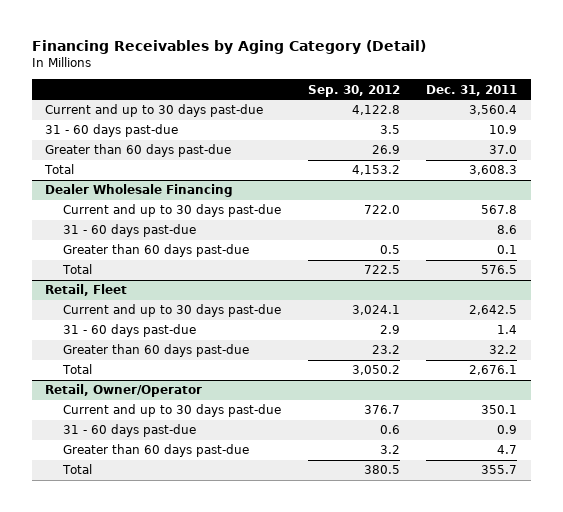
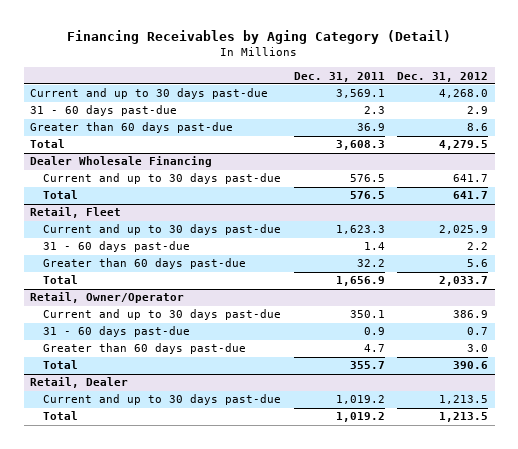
[307,84,400,97] Sep. 30, 2012 -> none
none -> [397,71,489,82] Dec. 31, 2012
[469,105,518,116] 3,560.4 -> [335,89,385,99] 3,569.1
[489,125,518,135] 10.9 -> [363,106,385,115] 2.3
[489,145,518,155] 37.0 -> [356,123,385,132] 36.9
[63,224,197,238] 31 - 60 days past-due -> none
[63,244,250,258] Greater than 60 days past-due -> none
[481,205,518,215] 567.8 -> [349,174,385,183] 576.5
[469,305,518,316] 2,642.5 -> [335,225,385,235] 1,623.3
[469,365,518,376] 2,676.1 -> [335,276,385,287] 1,656.9
none -> [29,377,128,389] Retail, Dealer
none -> [42,394,281,406] Current and up to 30 days past-due
none -> [42,411,78,421] Total

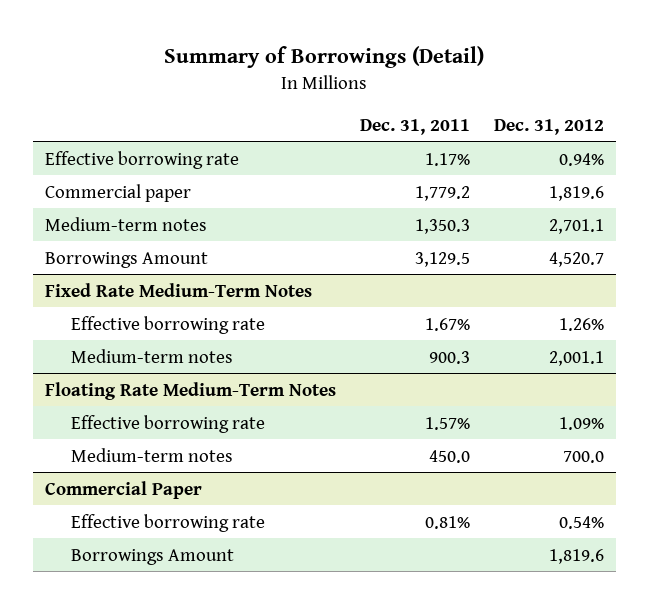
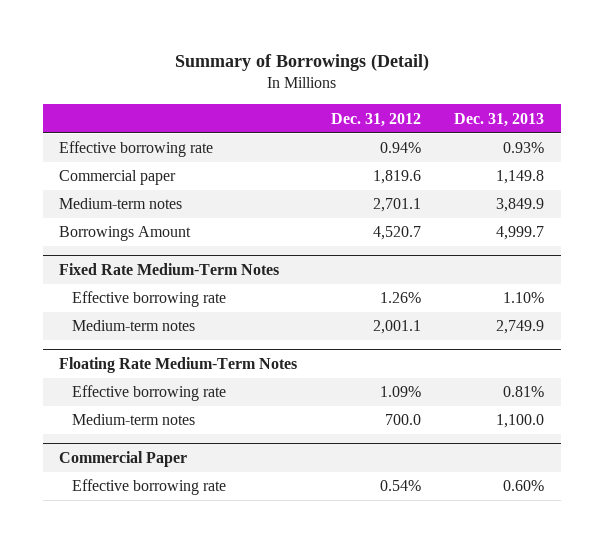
[359,118,470,135] Dec. 31, 2011 -> none
none -> [454,112,545,127] Dec. 31, 2013
[71,548,235,565] Borrowings Amount -> none

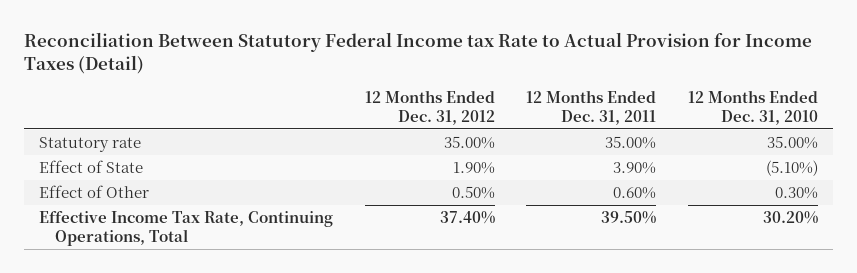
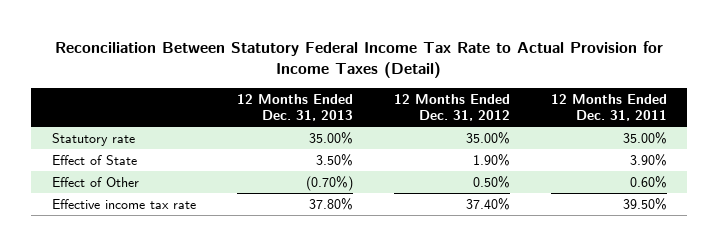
[23,31,812,74] Reconciliation Between Statutory Federal Income tax Rate to Actual Provision for Income Taxes (Detail) -> [55,40,664,78] Reconciliation Between Statutory Federal Income Tax Rate to Actual Provision for Income Taxes (Detail)
[687,89,818,125] 12 Months Ended Dec. 31, 2010 -> none
none -> [236,93,353,122] 12 Months Ended Dec. 31, 2013
[39,210,334,247] Effective Income Tax Rate, Continuing Operations, Total -> [51,198,196,209] Effective income tax rate

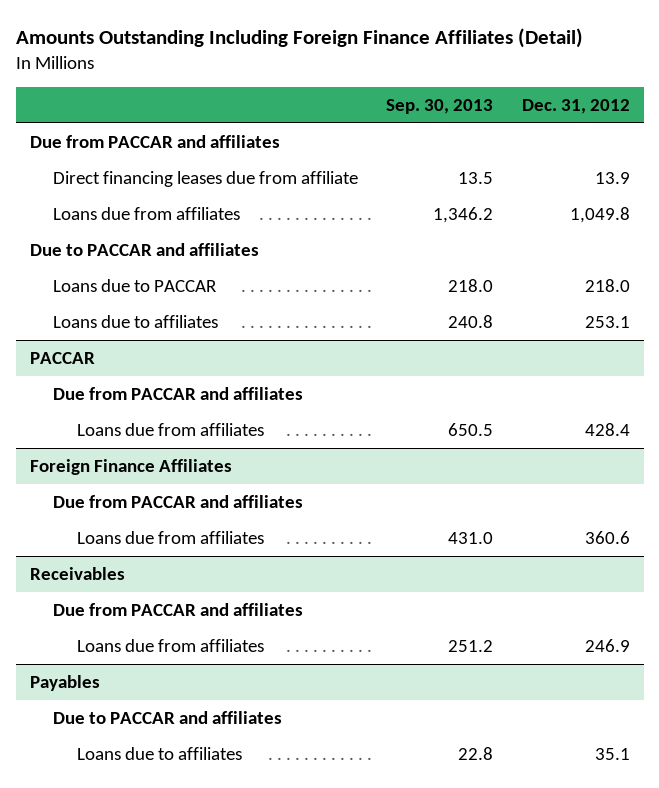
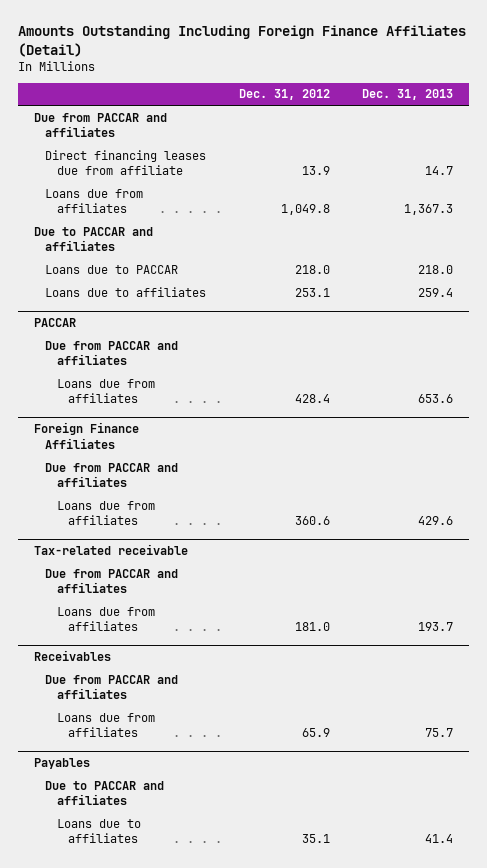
[386,98,494,114] Sep. 30, 2013 -> none
none -> [362,89,454,101] Dec. 31, 2013
none -> [33,544,188,556] Tax-related receivable
none -> [45,568,179,594] Due from PACCAR and affiliates
none -> [56,606,155,632] Loans due from affiliates
[584,638,630,652] 246.9 -> [301,728,330,738] 65.9

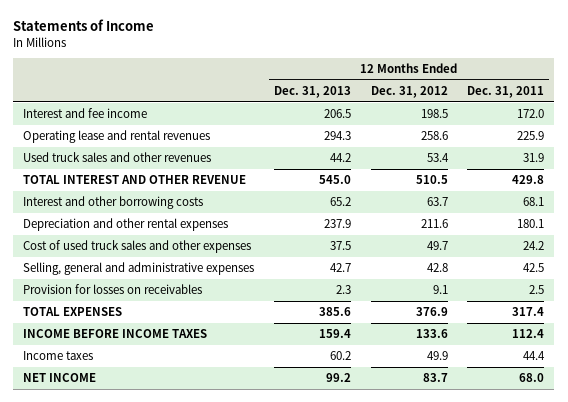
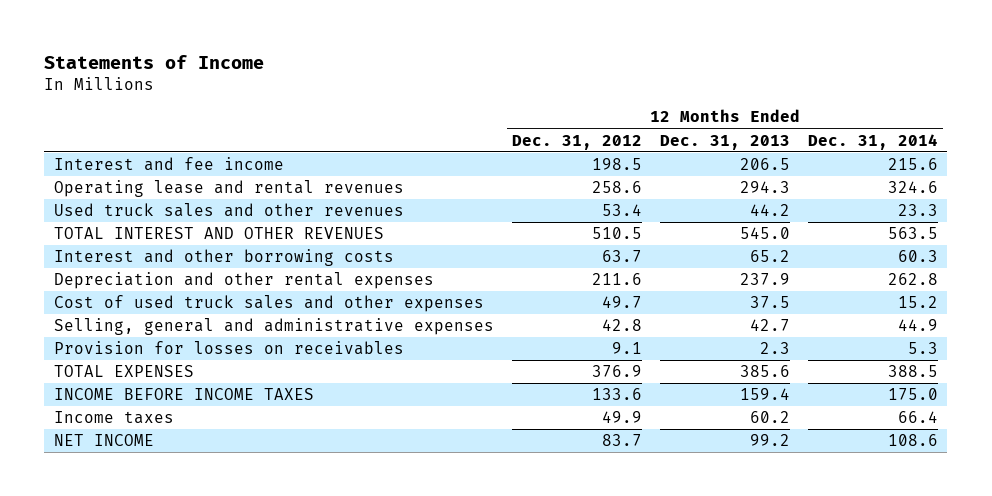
[467,85,545,98] Dec. 31, 2011 -> none
none -> [808,133,939,150] Dec. 31, 2014
[23,175,247,185] TOTAL INTEREST AND OTHER REVENUE -> [53,227,384,240] TOTAL INTEREST AND OTHER REVENUES

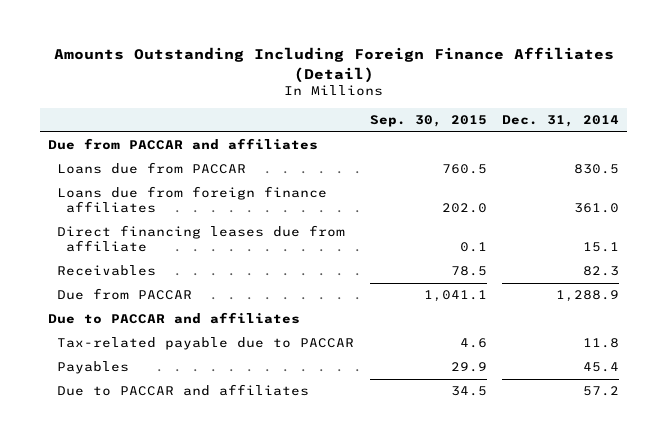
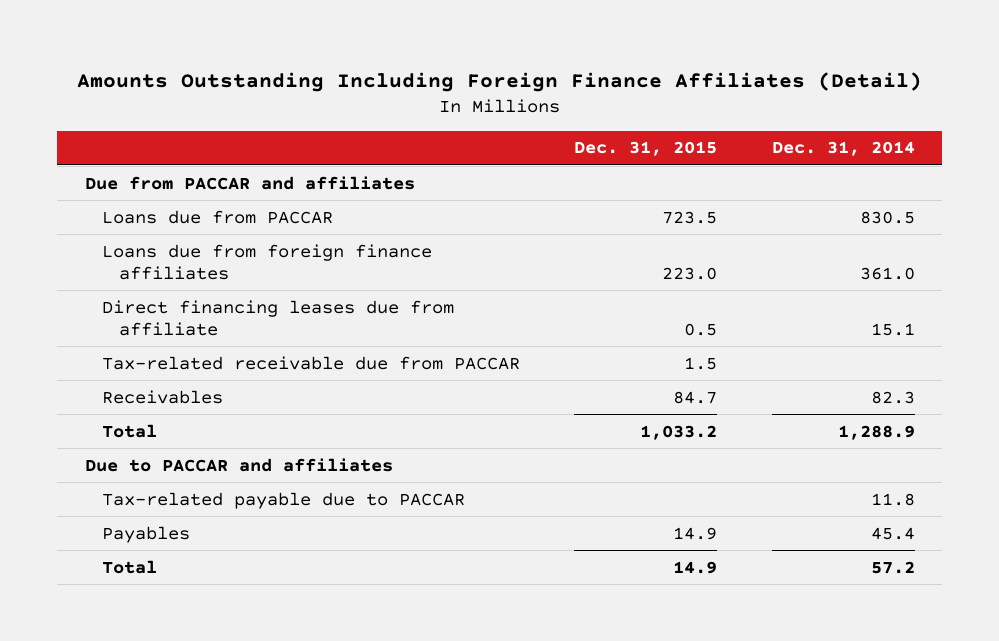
[369,115,487,128] Sep. 30, 2015 -> none
none -> [574,141,718,157] Dec. 31, 2015
none -> [101,355,520,370] Tax-related receivable due from PACCAR
[56,288,192,301] Due from PACCAR -> [101,423,157,438] Total
[56,384,309,397] Due to PACCAR and affiliates -> [101,559,157,574] Total

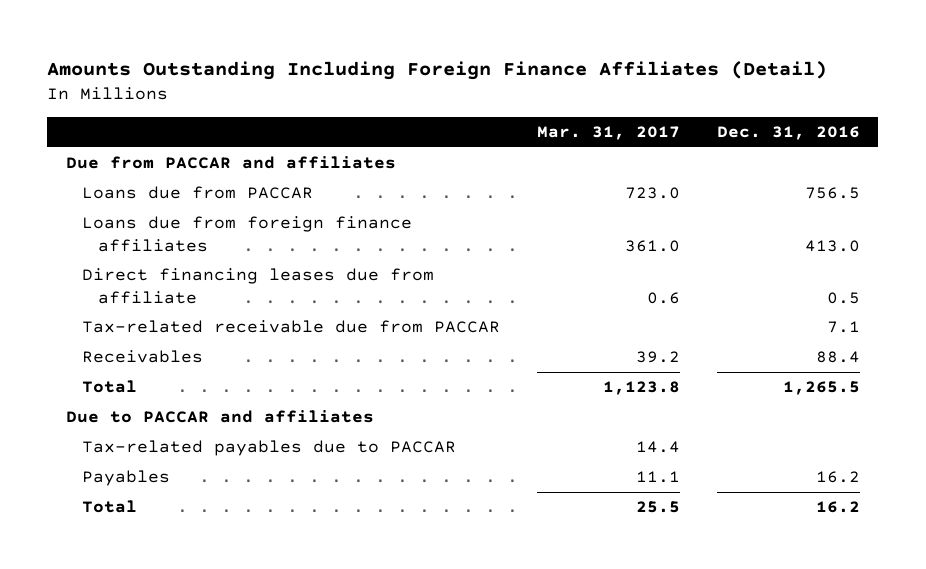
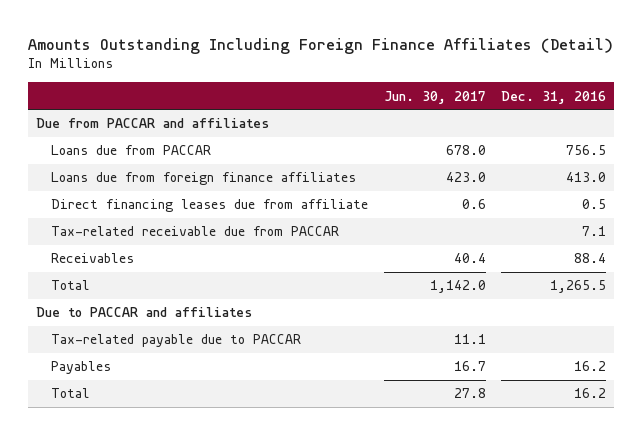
[536,126,680,141] Mar. 31, 2017 -> none
none -> [383,90,486,104] Jun. 30, 2017
[81,440,456,457] Tax-related payables due to PACCAR -> [51,334,302,348] Tax-related payable due to PACCAR

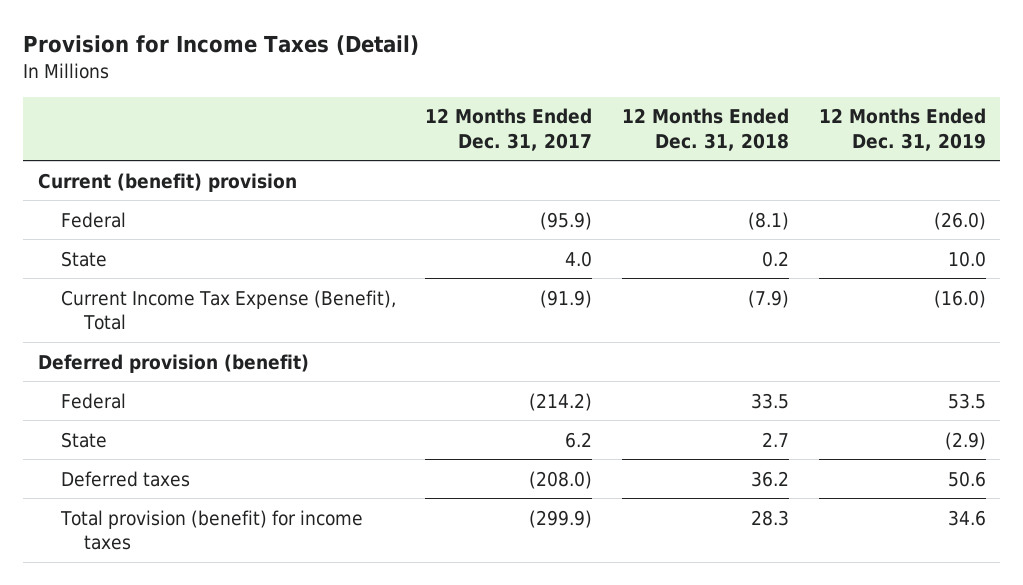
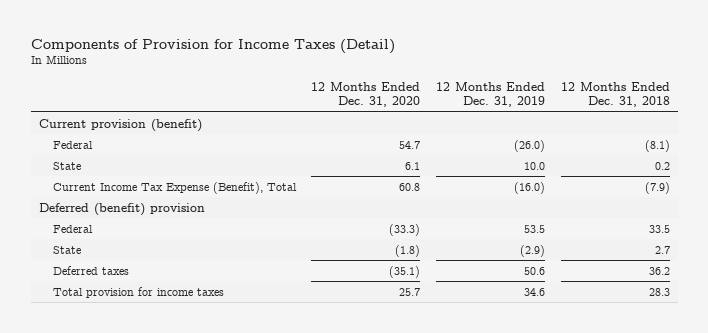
[22,35,419,56] Provision for Income Taxes (Detail) -> [30,38,395,54] Components of Provision for Income Taxes (Detail)
[425,108,593,151] 12 Months Ended Dec. 31, 2017 -> none
none -> [311,81,421,108] 12 Months Ended Dec. 31, 2020
[37,172,297,192] Current (benefit) provision -> [38,118,202,132] Current provision (benefit)
[37,353,309,373] Deferred provision (benefit) -> [38,202,205,216] Deferred (benefit) provision
[59,509,363,550] Total provision (benefit) for income taxes -> [52,286,224,298] Total provision for income taxes

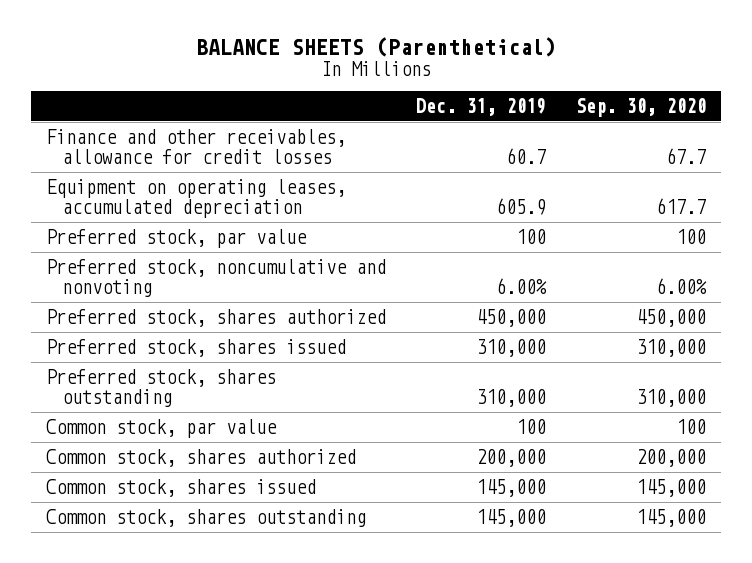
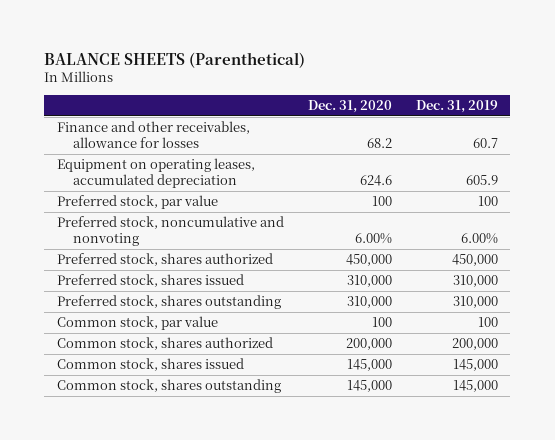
[576,98,707,118] Sep. 30, 2020 -> none
none -> [307,100,392,114] Dec. 31, 2020
[46,129,347,164] Finance and other receivables, allowance for credit losses -> [56,121,250,149] Finance and other receivables, allowance for losses

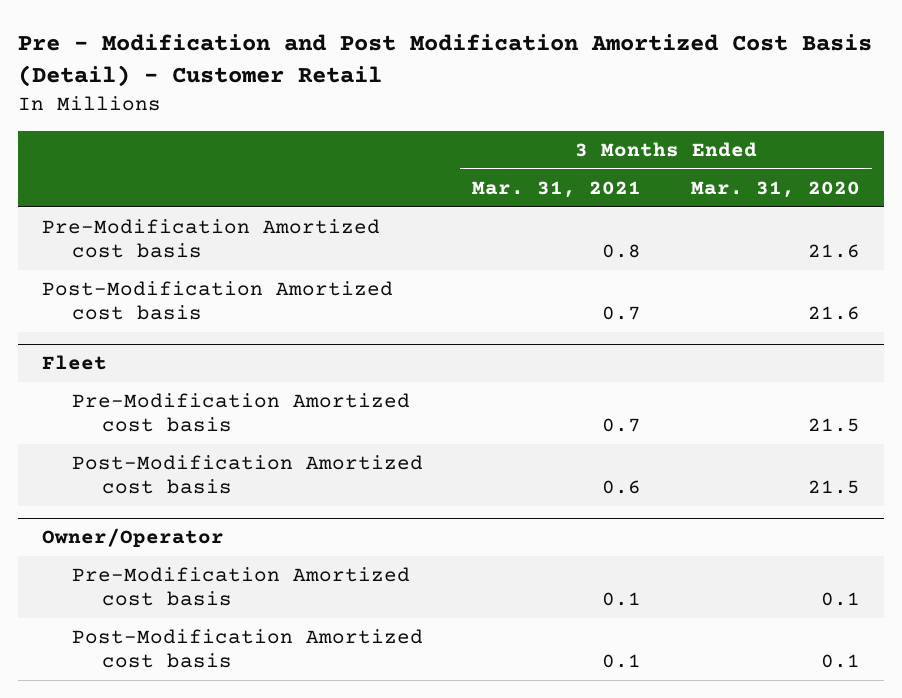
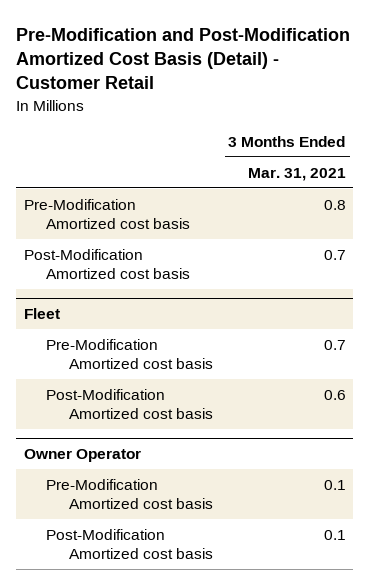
[17,33,872,88] Pre - Modification and Post Modification Amortized Cost Basis (Detail) - Customer Retail -> [16,27,351,90] Pre-Modification and Post-Modification Amortized Cost Basis (Detail) - Customer Retail
[690,180,860,198] Mar. 31, 2020 -> none
[42,527,225,547] Owner/Operator -> [24,449,142,463] Owner Operator

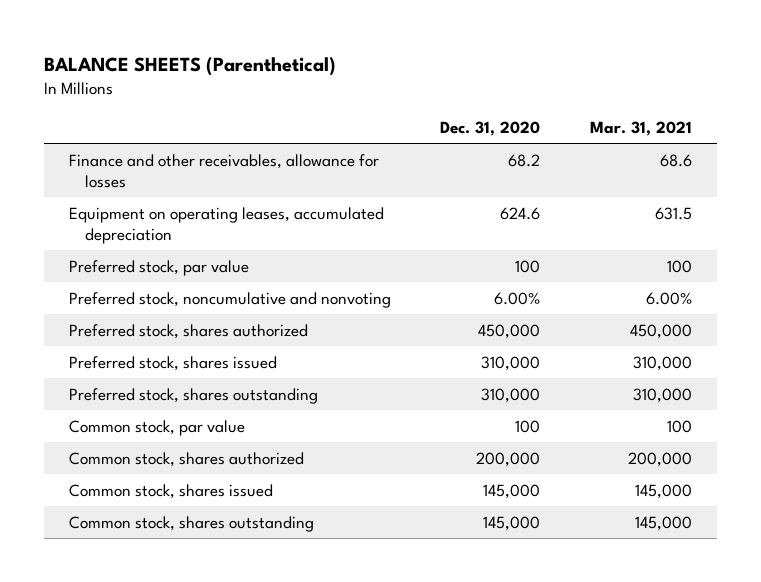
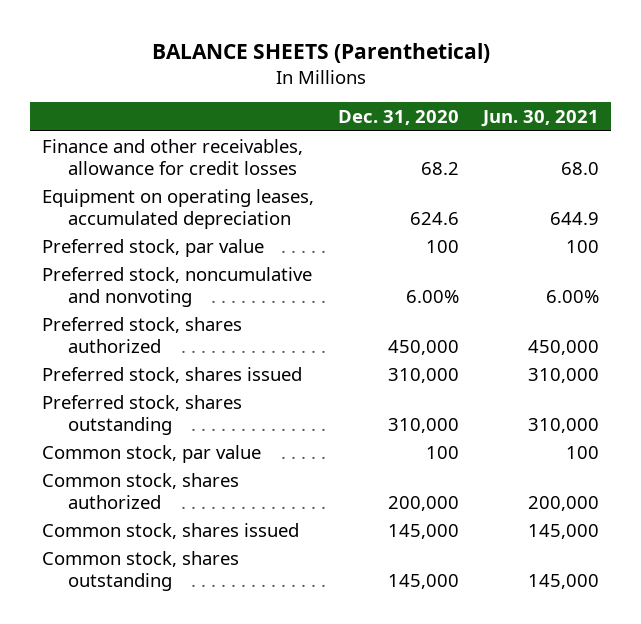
[590,120,693,136] Mar. 31, 2021 -> none
none -> [481,110,600,128] Jun. 30, 2021
[68,153,379,188] Finance and other receivables, allowance for losses -> [42,138,304,175] Finance and other receivables, allowance for credit losses

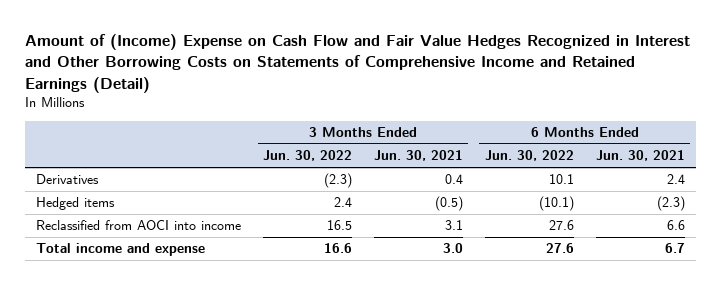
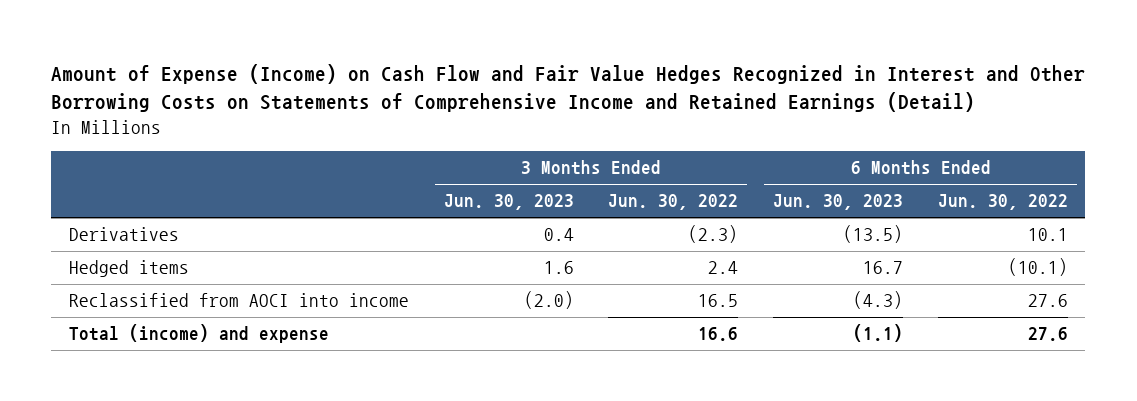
[25,34,691,93] Amount of (Income) Expense on Cash Flow and Fair Value Hedges Recognized in Interest and Other Borrowing Costs on Statements of Comprehensive Income and Retained Earnings (Detail) -> [51,63,1086,113] Amount of Expense (Income) on Cash Flow and Fair Value Hedges Recognized in Interest and Other Borrowing Costs on Statements of Comprehensive Income and Retained Earnings (Detail)
[373,150,463,162] Jun. 30, 2021 -> none
[595,150,685,162] Jun. 30, 2021 -> none
none -> [443,194,574,211] Jun. 30, 2023
none -> [773,194,904,211] Jun. 30, 2023
[36,243,206,257] Total income and expense -> [68,324,329,344] Total (income) and expense

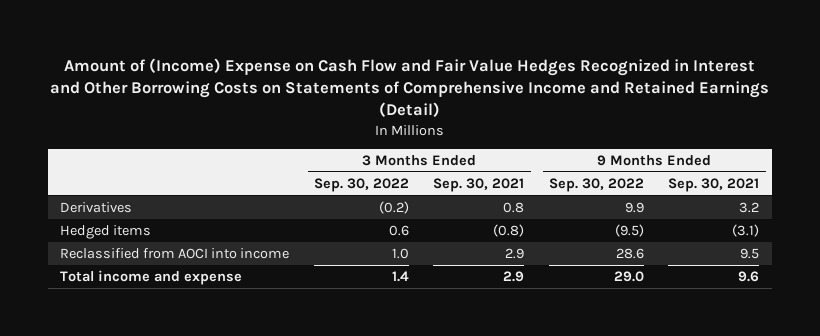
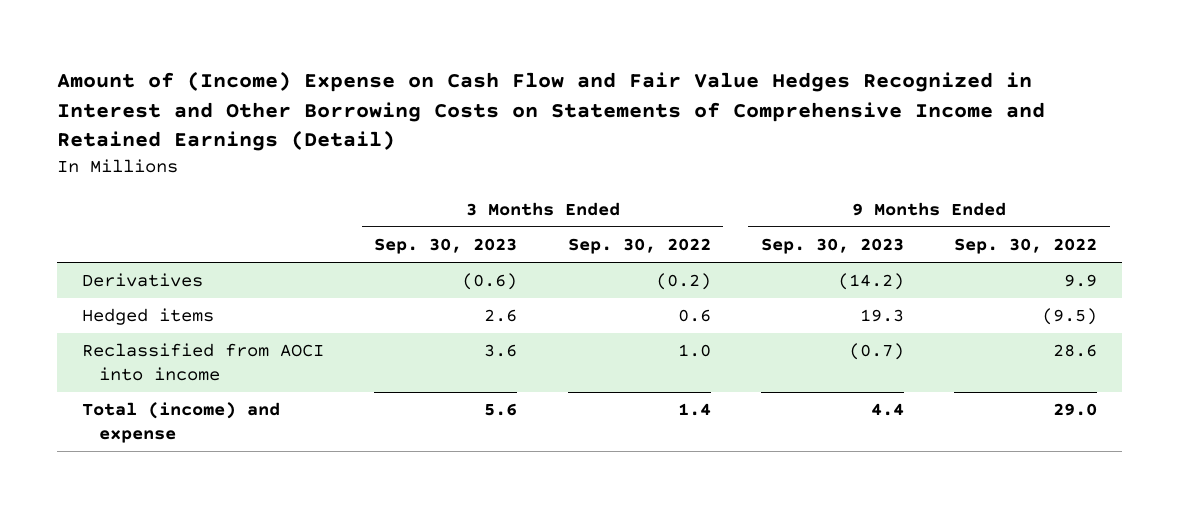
[433,177,525,192] Sep. 30, 2021 -> none
[668,177,760,192] Sep. 30, 2021 -> none
none -> [374,238,518,255] Sep. 30, 2023
none -> [760,238,904,255] Sep. 30, 2023
[60,269,243,285] Total income and expense -> [82,402,281,444] Total (income) and expense

